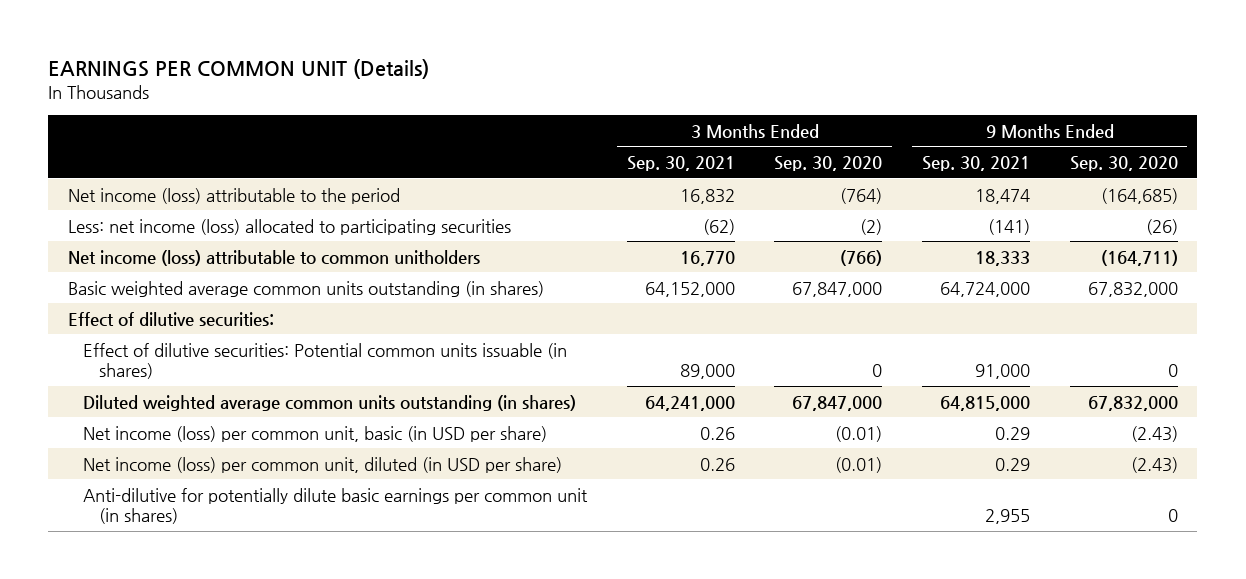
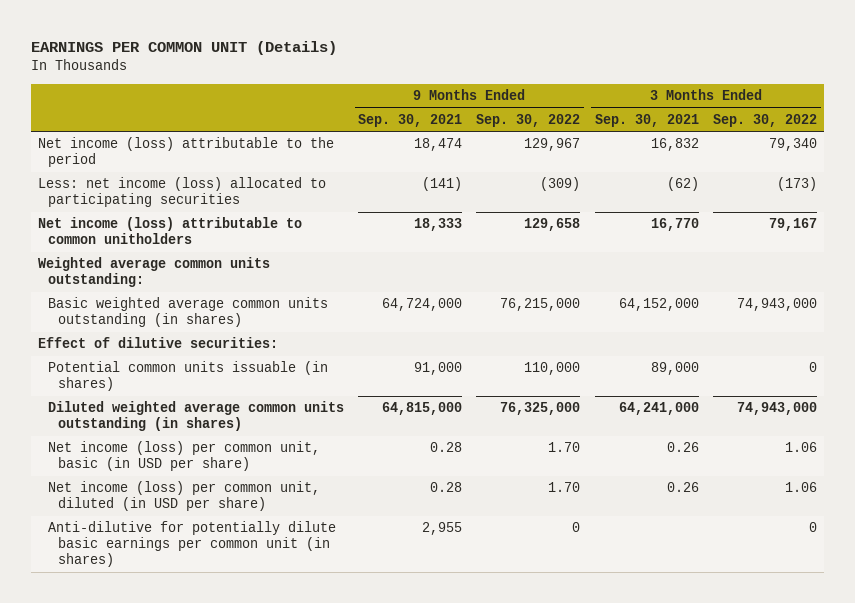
[774,156,883,172] Sep. 30, 2020 -> none
[1069,156,1178,172] Sep. 30, 2020 -> none
none -> [476,113,581,127] Sep. 30, 2022
none -> [713,113,818,127] Sep. 30, 2022
none -> [37,257,270,288] Weighted average common units outstanding:
[83,342,568,380] Effect of dilutive securities: Potential common units issuable (in shares) -> [47,361,328,392] Potential common units issuable (in shares)
[995,426,1031,440] 0.29 -> [430,442,463,453] 0.28
[995,457,1031,471] 0.29 -> [430,482,463,493] 0.28

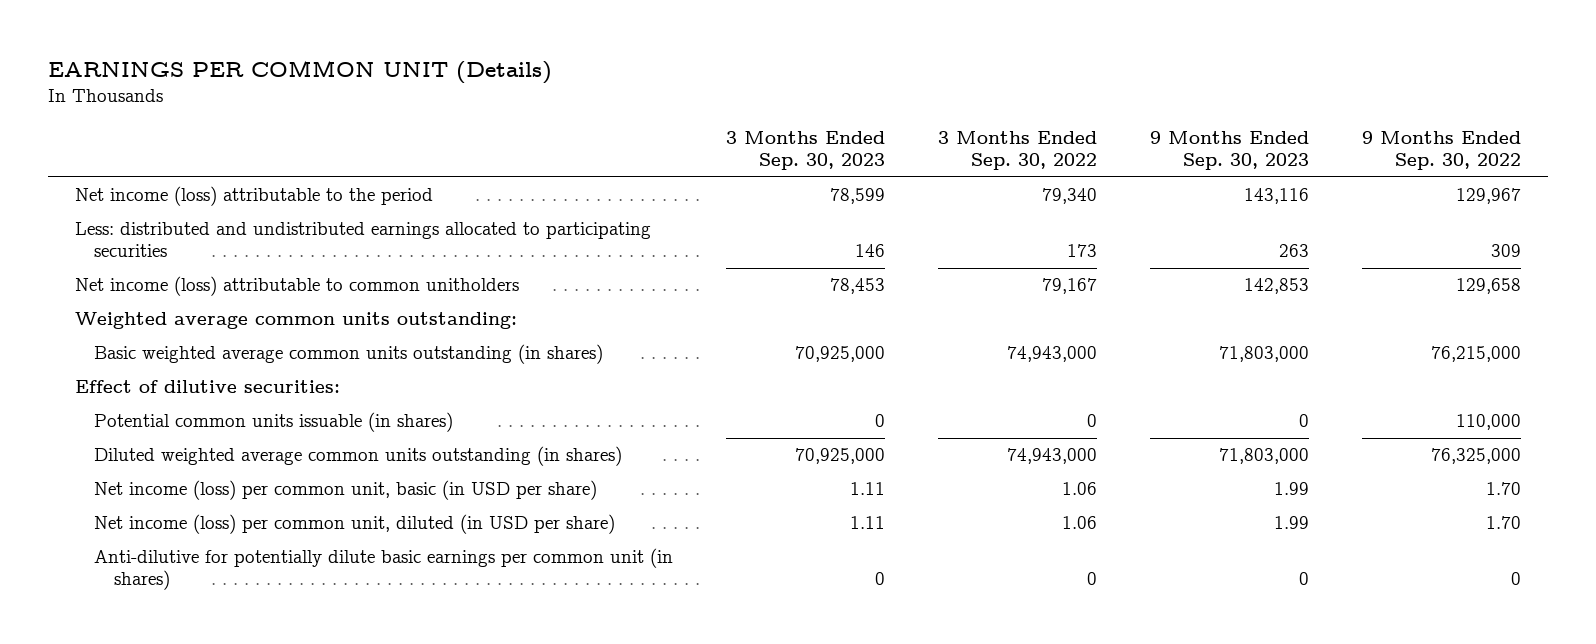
[358,113,463,127] Sep. 30, 2021 -> none
[594,113,699,127] Sep. 30, 2021 -> none
none -> [726,131,886,171] 3 Months Ended Sep. 30, 2023
none -> [1150,131,1310,171] 9 Months Ended Sep. 30, 2023
[37,177,326,208] Less: net income (loss) allocated to participating securities -> [74,222,651,258] Less: distributed and undistributed earnings allocated to participating securities
[540,177,581,192] (309) -> [1491,244,1522,258] 309
[777,177,818,192] (173) -> [1067,244,1098,258] 173

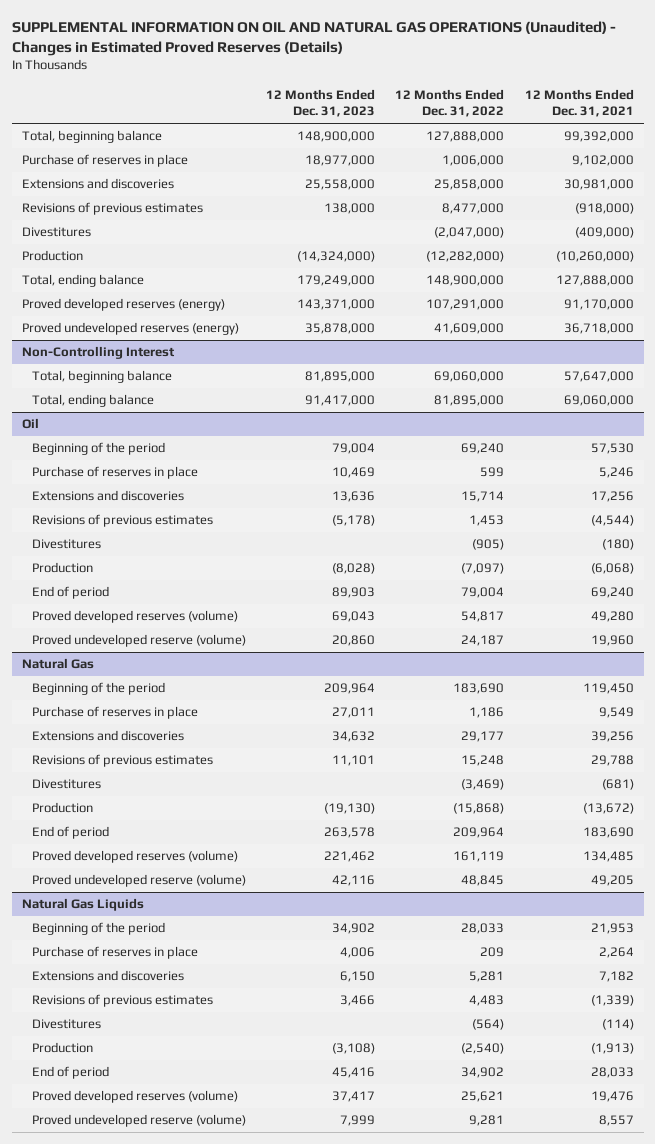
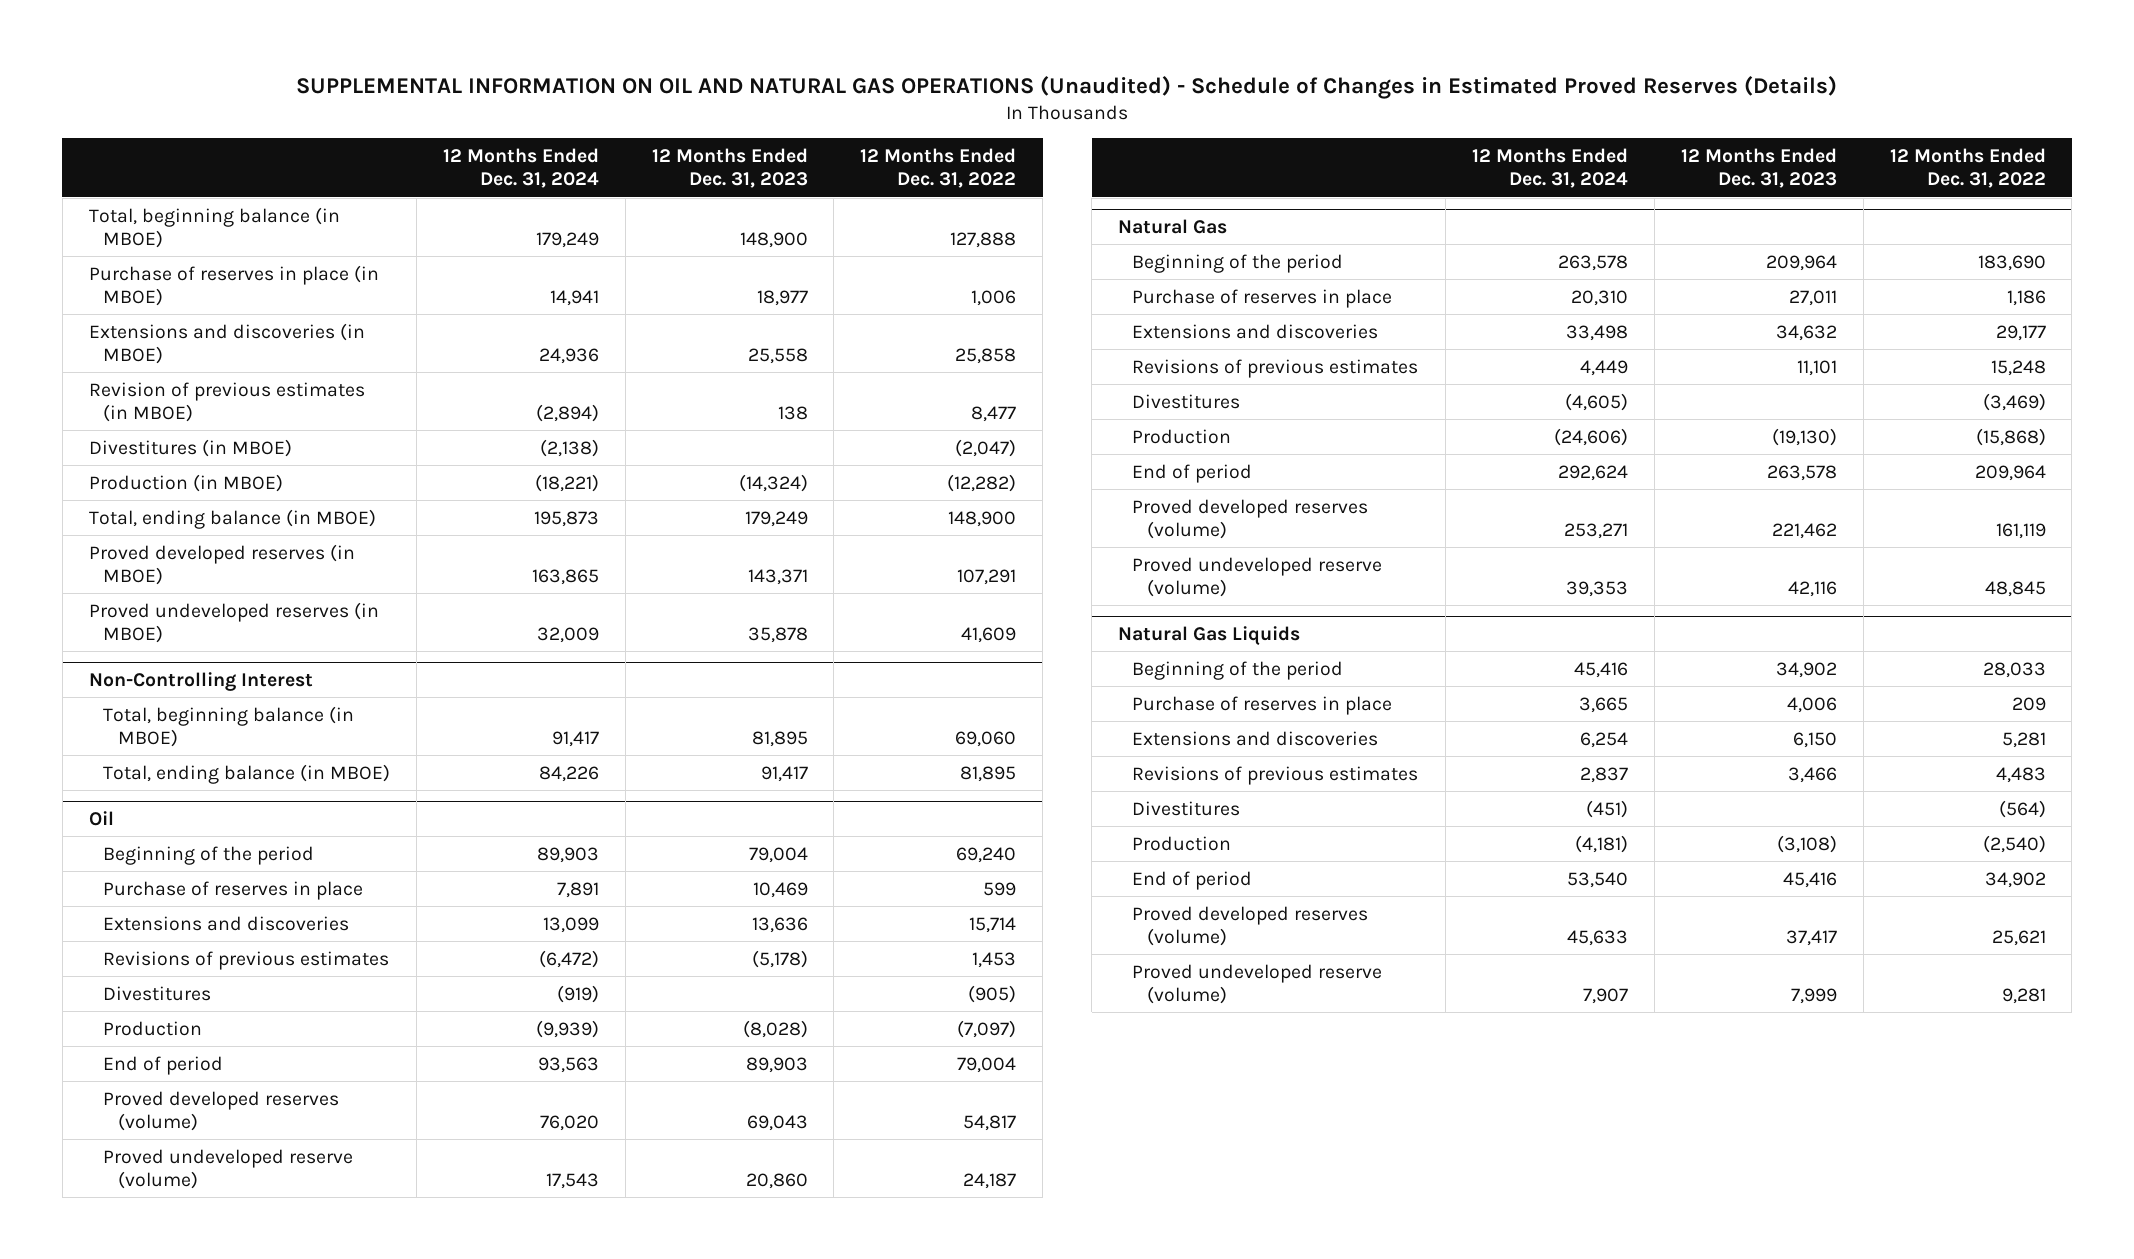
[11,20,616,56] SUPPLEMENTAL INFORMATION ON OIL AND NATURAL GAS OPERATIONS (Unaudited) - Changes in Estimated Proved Reserves (Details) -> [296,75,1838,99] SUPPLEMENTAL INFORMATION ON OIL AND NATURAL GAS OPERATIONS (Unaudited) - Schedule of Changes in Estimated Proved Reserves (Details)
[524,88,634,118] 12 Months Ended Dec. 31, 2021 -> none
none -> [442,148,599,189] 12 Months Ended Dec. 31, 2024
[21,130,162,144] Total, beginning balance -> [88,206,340,248] Total, beginning balance (in MBOE)
[297,131,376,143] 148,900,000 -> [739,231,808,248] 148,900
[426,131,505,143] 127,888,000 -> [950,231,1017,248] 127,888
[21,154,188,168] Purchase of reserves in place -> [88,264,379,306] Purchase of reserves in place (in MBOE)
[305,155,376,167] 18,977,000 -> [756,289,808,306] 18,977
[442,155,505,167] 1,006,000 -> [971,289,1017,306] 1,006
[21,178,174,190] Extensions and discoveries -> [88,322,365,364] Extensions and discoveries (in MBOE)
[305,179,376,191] 25,558,000 -> [747,347,808,364] 25,558
[434,179,505,191] 25,858,000 -> [955,347,1017,364] 25,858
[21,202,203,216] Revisions of previous estimates -> [88,381,365,422] Revision of previous estimates (in MBOE)
[324,203,376,215] 138,000 -> [777,405,808,420] 138
[442,203,505,215] 8,477,000 -> [971,405,1017,422] 8,477
[21,227,91,238] Divestitures -> [88,438,292,457] Divestitures (in MBOE)
[434,227,505,239] (2,047,000) -> [955,438,1017,457] (2,047)
[21,250,83,262] Production -> [88,473,283,492] Production (in MBOE)
[297,251,376,263] (14,324,000) -> [738,473,808,492] (14,324)
[426,251,505,263] (12,282,000) -> [947,473,1017,492] (12,282)
[21,274,144,288] Total, ending balance -> [88,508,376,529] Total, ending balance (in MBOE)
[297,275,376,287] 179,249,000 -> [744,510,808,527] 179,249
[426,275,505,287] 148,900,000 -> [948,510,1017,527] 148,900
[21,298,225,312] Proved developed reserves (energy) -> [88,543,355,585] Proved developed reserves (in MBOE)
[297,299,376,311] 143,371,000 -> [747,568,808,585] 143,371
[426,299,505,311] 107,291,000 -> [957,568,1017,585] 107,291
[21,322,239,336] Proved undeveloped reserves (energy) -> [88,601,379,643] Proved undeveloped reserves (in MBOE)
[305,323,376,335] 35,878,000 -> [747,626,808,643] 35,878
[434,323,505,335] 41,609,000 -> [961,626,1017,643] 41,609
[32,370,173,384] Total, beginning balance -> [103,705,355,747] Total, beginning balance (in MBOE)
[305,371,376,383] 81,895,000 -> [751,730,808,747] 81,895
[434,371,505,383] 69,060,000 -> [955,730,1017,747] 69,060
[32,394,155,408] Total, ending balance -> [103,763,391,784] Total, ending balance (in MBOE)
[305,395,376,407] 91,417,000 -> [760,765,808,782] 91,417
[434,395,505,407] 81,895,000 -> [960,765,1017,782] 81,895

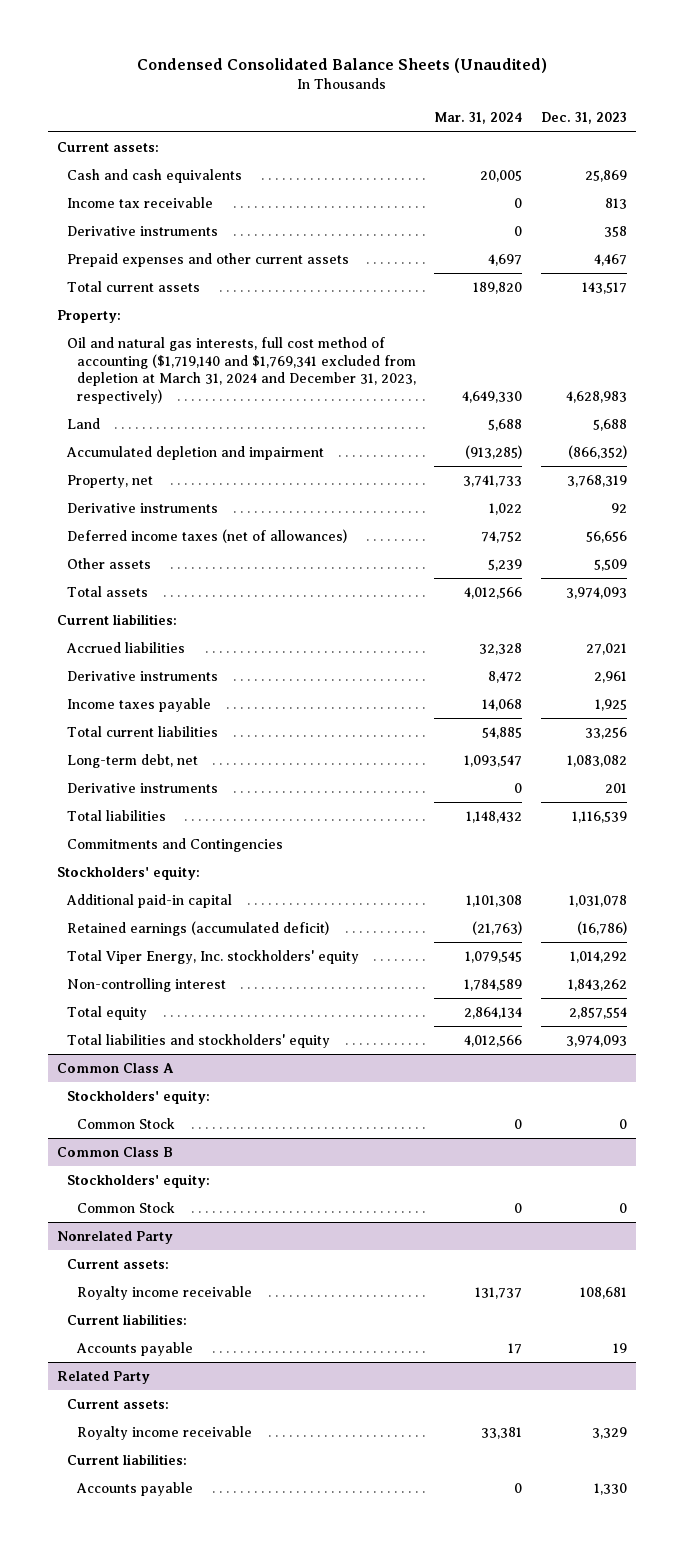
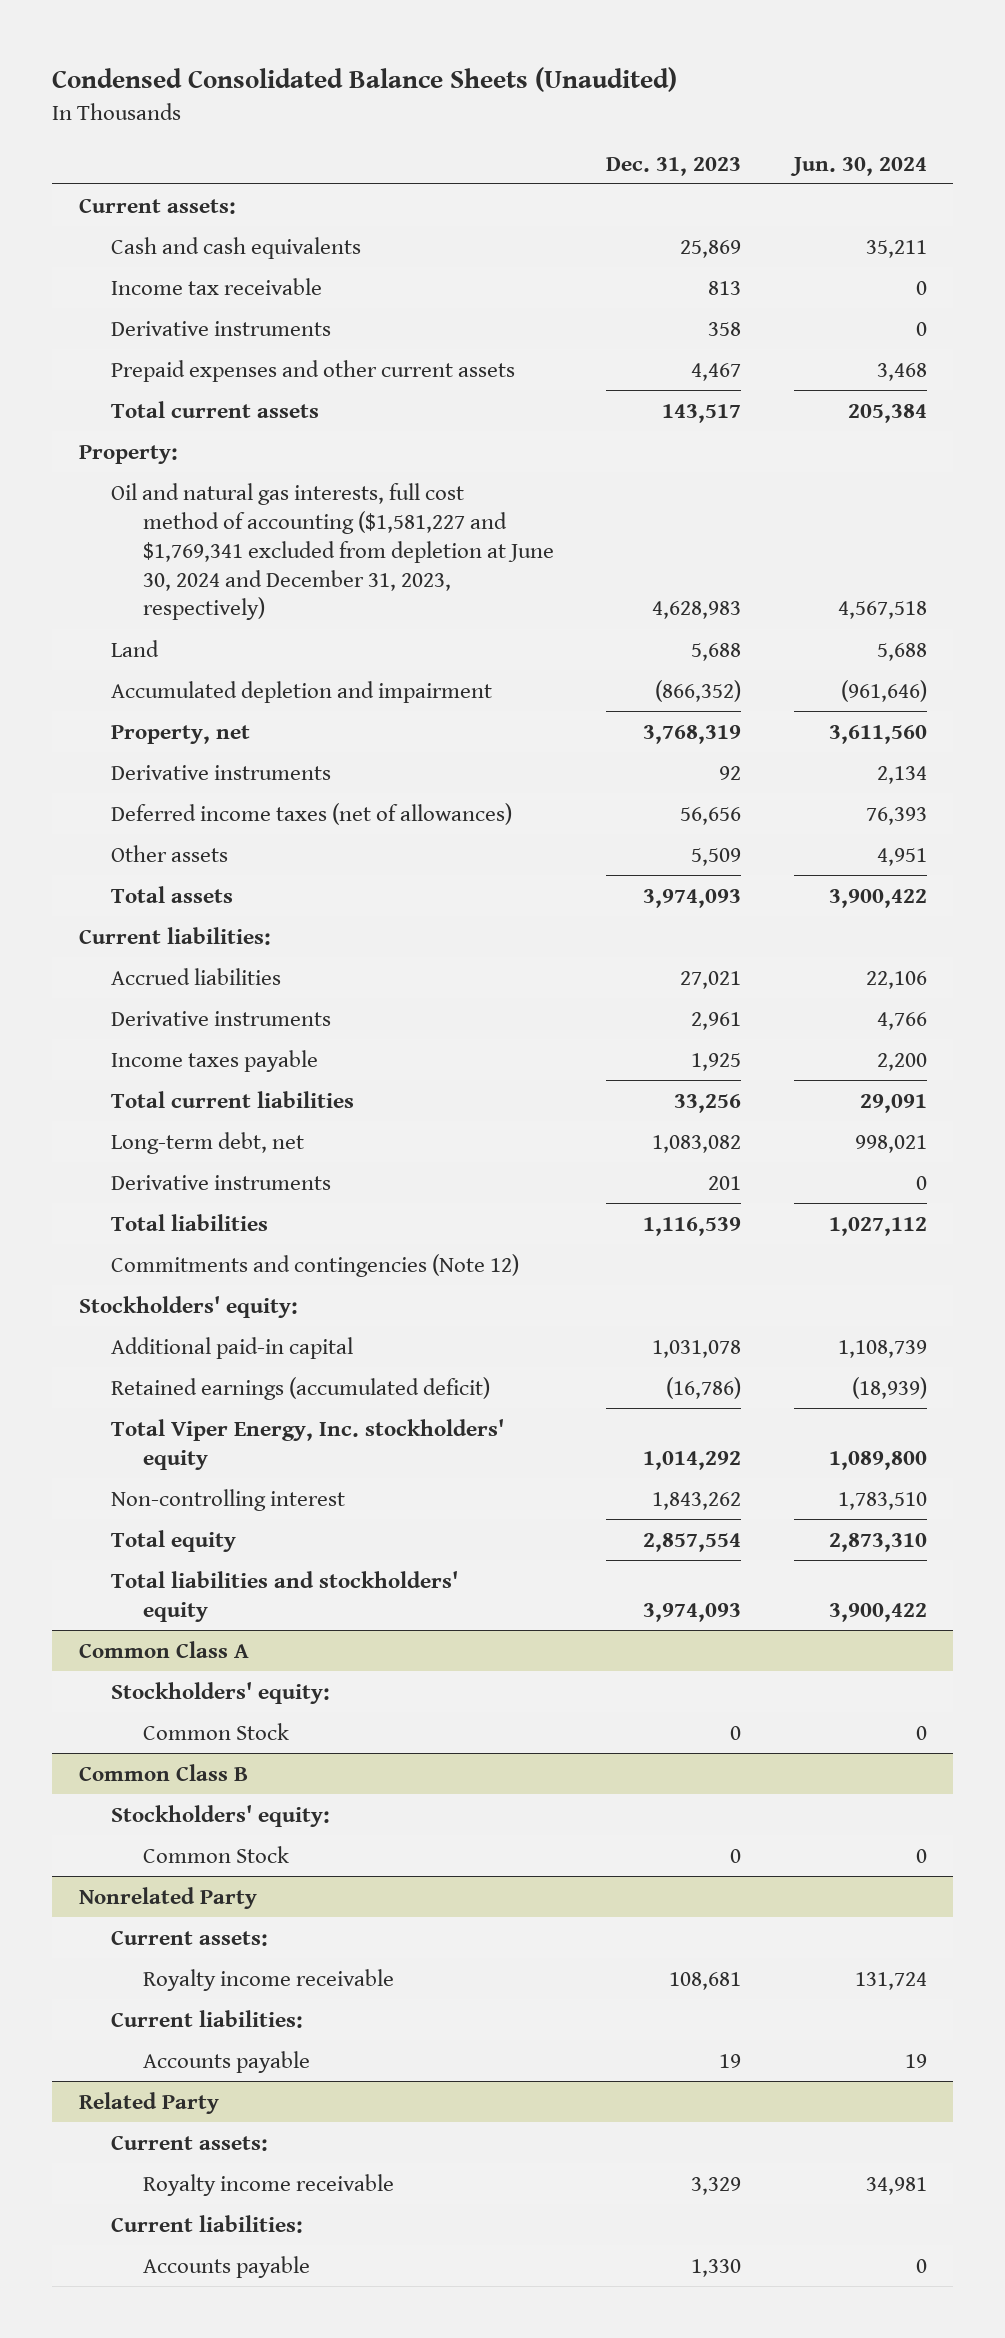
[434,112,523,125] Mar. 31, 2024 -> none
none -> [789,156,927,176] Jun. 30, 2024
[67,337,417,404] Oil and natural gas interests, full cost method of accounting ($1,719,140 and $1,769,341 excluded from depletion at March 31, 2024 and December 31, 2023, respectively) -> [110,482,555,621] Oil and natural gas interests, full cost method of accounting ($1,581,227 and $1,769,341 excluded from depletion at June 30, 2024 and December 31, 2023, respectively)
[67,838,284,853] Commitments and Contingencies -> [110,1253,519,1277] Commitments and contingencies (Note 12)

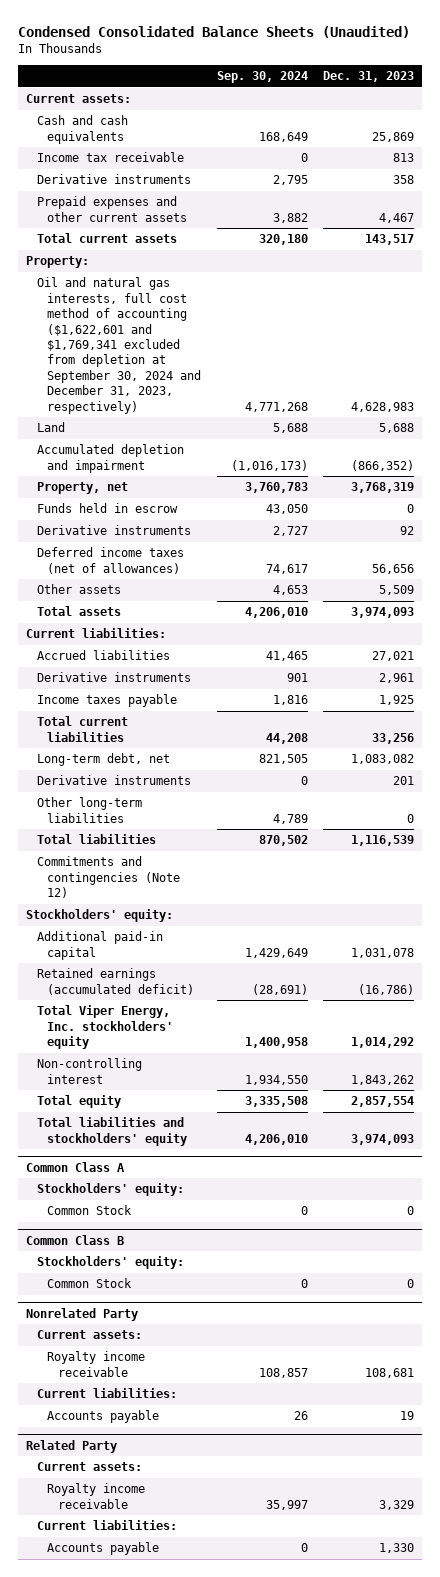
[789,156,927,176] Jun. 30, 2024 -> none
none -> [216,70,308,83] Sep. 30, 2024
[110,482,555,621] Oil and natural gas interests, full cost method of accounting ($1,581,227 and $1,769,341 excluded from depletion at June 30, 2024 and December 31, 2023, respectively) -> [36,277,202,414] Oil and natural gas interests, full cost method of accounting ($1,622,601 and $1,769,341 excluded from depletion at September 30, 2024 and December 31, 2023, respectively)
none -> [36,503,178,514] Funds held in escrow
none -> [36,797,142,823] Other long-term liabilities

